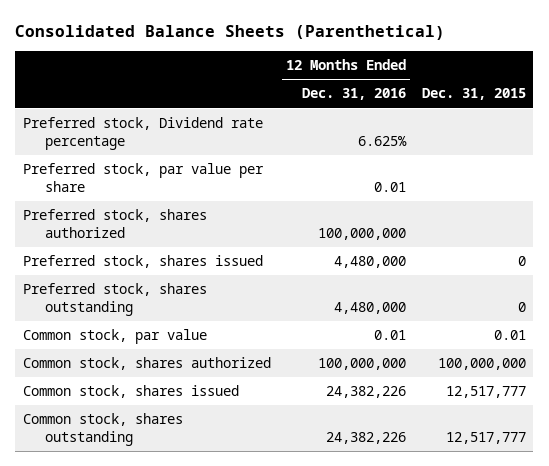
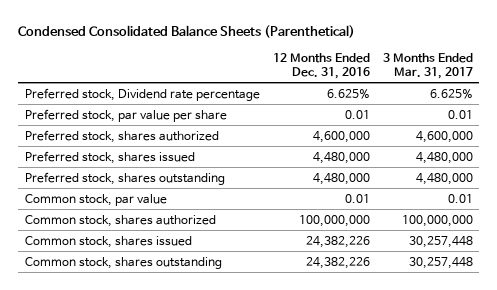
[15,24,446,40] Consolidated Balance Sheets (Parenthetical) -> [18,24,356,38] Condensed Consolidated Balance Sheets (Parenthetical)
[421,88,526,101] Dec. 31, 2015 -> none
none -> [382,52,473,79] 3 Months Ended Mar. 31, 2017
[318,227,407,240] 100,000,000 -> [312,130,370,143] 4,600,000

